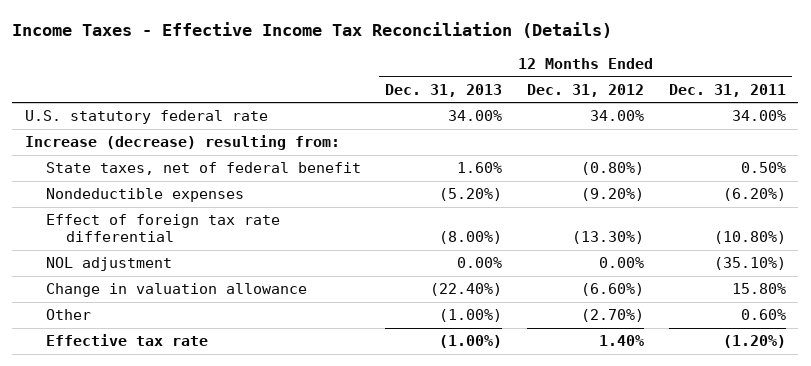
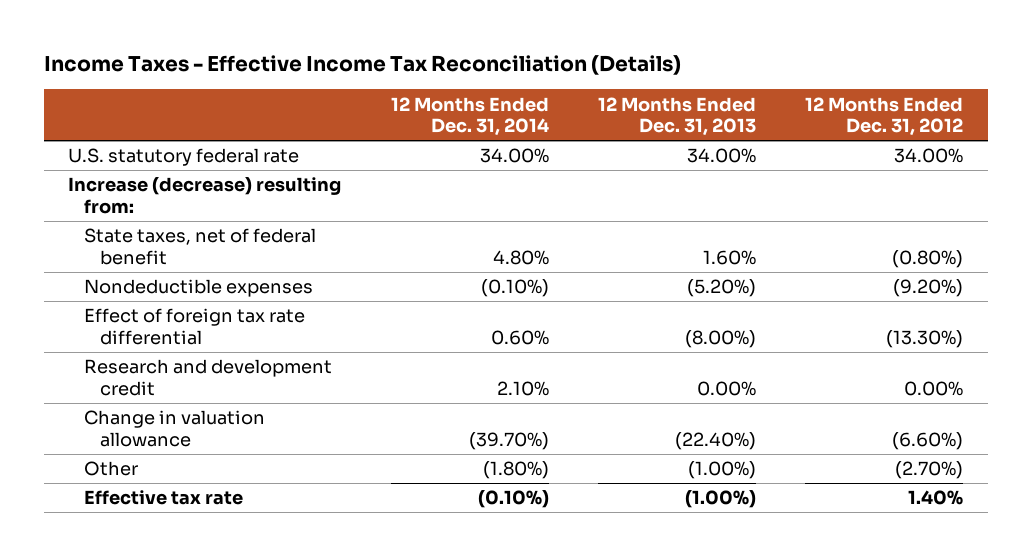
[668,83,786,97] Dec. 31, 2011 -> none
none -> [390,96,549,137] 12 Months Ended Dec. 31, 2014
[45,257,172,272] NOL adjustment -> none
none -> [83,359,332,396] Research and development credit

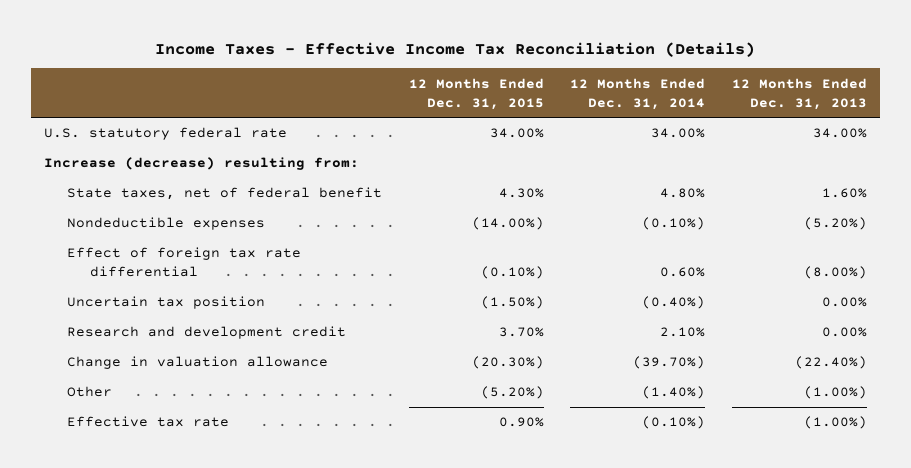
[805,96,964,137] 12 Months Ended Dec. 31, 2012 -> none
none -> [408,77,544,110] 12 Months Ended Dec. 31, 2015
none -> [67,296,266,310] Uncertain tax position
[482,461,549,480] (1.80%) -> [642,386,706,400] (1.40%)

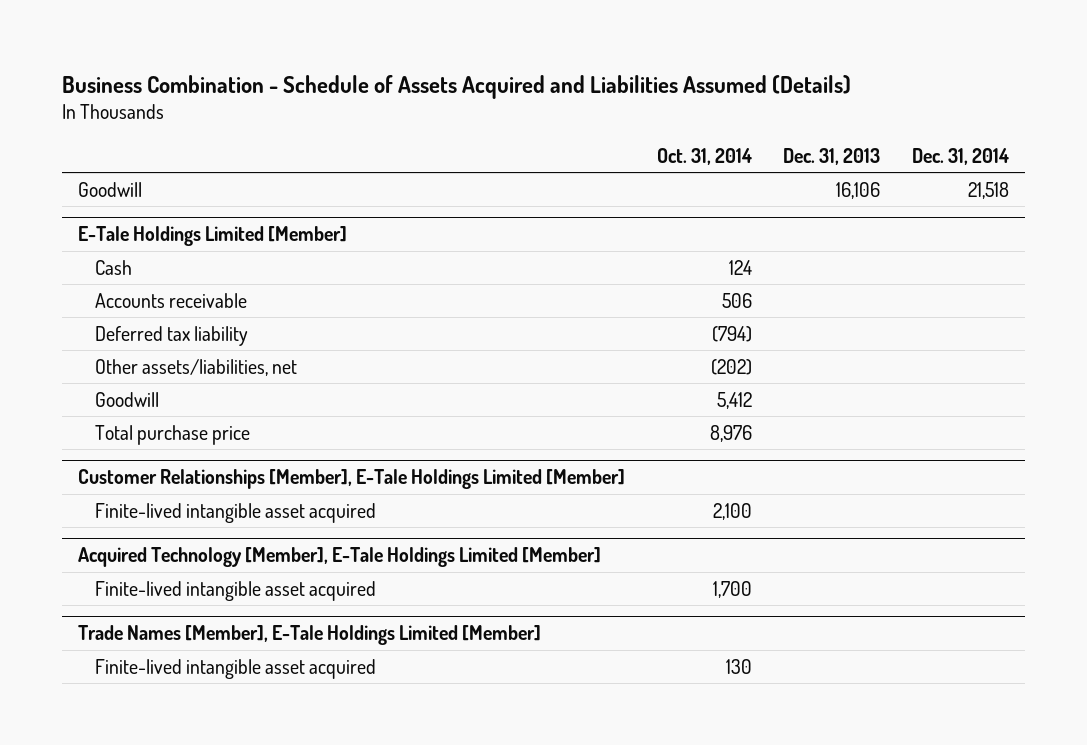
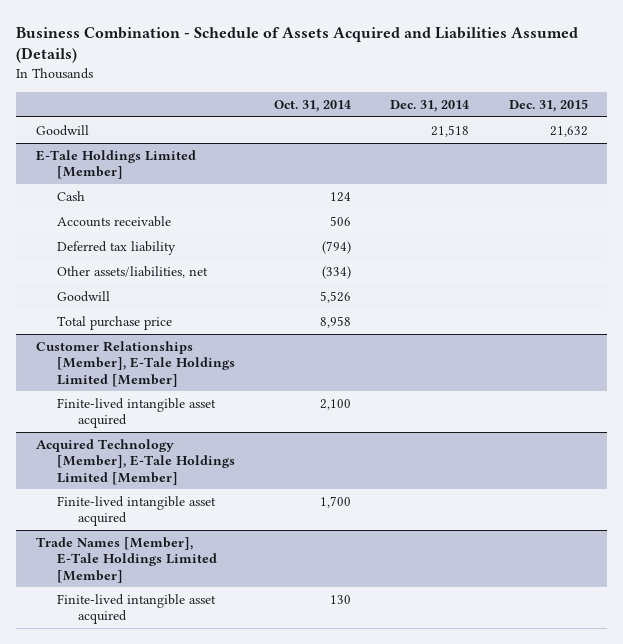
[783,147,881,165] Dec. 31, 2013 -> none
none -> [508,99,588,113] Dec. 31, 2015
[710,358,752,375] (202) -> [322,265,352,279] (334)
[716,391,752,409] 5,412 -> [320,290,352,303] 5,526
[709,424,752,442] 8,976 -> [320,315,352,328] 8,958

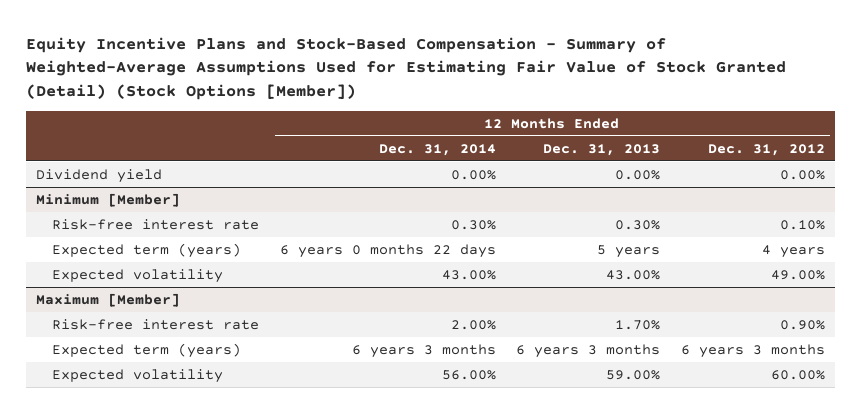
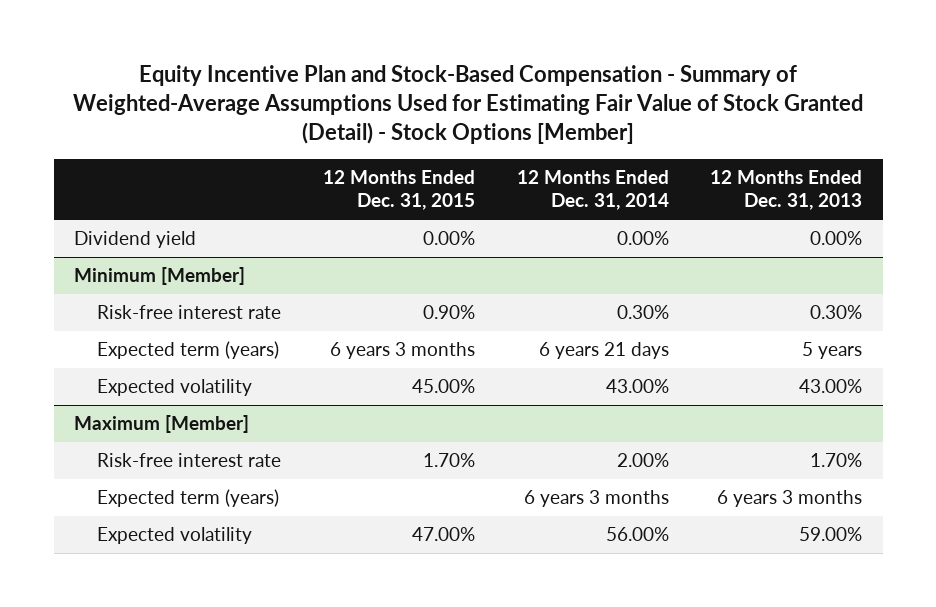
[26,37,787,100] Equity Incentive Plans and Stock-Based Compensation - Summary of Weighted-Average Assumptions Used for Estimating Fair Value of Stock Granted (Detail) (Stock Options [Member]) -> [73,65,864,145] Equity Incentive Plan and Stock-Based Compensation - Summary of Weighted-Average Assumptions Used for Estimating Fair Value of Stock Granted (Detail) - Stock Options [Member]
[707,143,825,156] Dec. 31, 2012 -> none
none -> [322,169,475,211] 12 Months Ended Dec. 31, 2015
[279,243,496,258] 6 years 0 months 22 days -> [538,341,669,359] 6 years 21 days

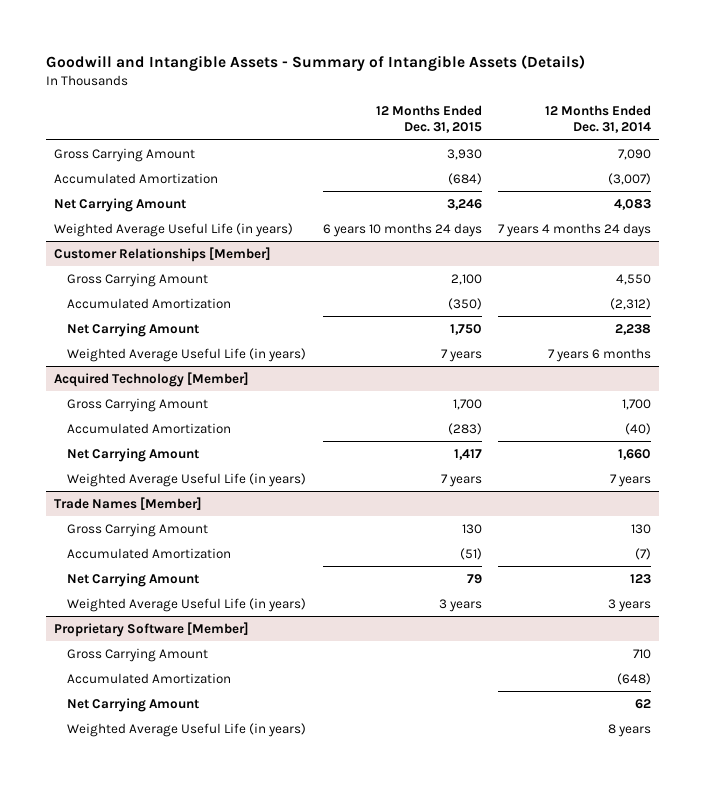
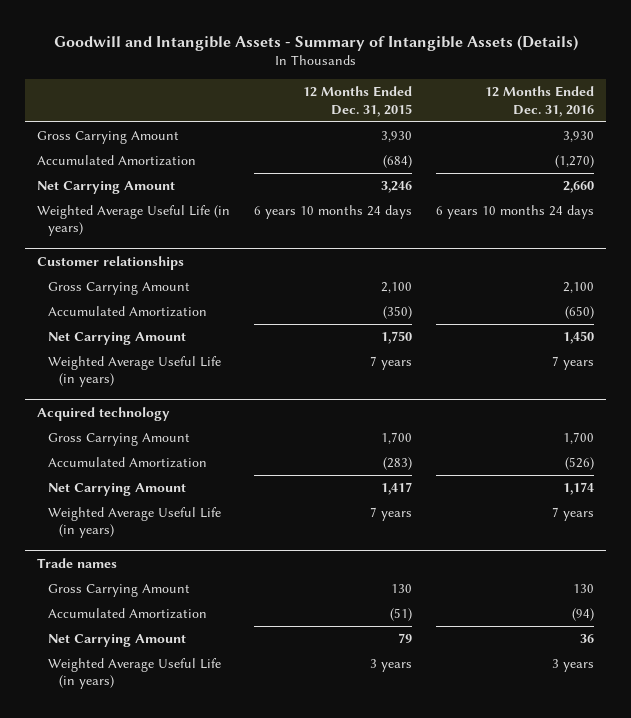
[544,105,651,134] 12 Months Ended Dec. 31, 2014 -> none
none -> [484,86,594,117] 12 Months Ended Dec. 31, 2016
[54,246,272,262] Customer Relationships [Member] -> [37,255,185,270] Customer relationships
[54,371,250,387] Acquired Technology [Member] -> [37,406,171,421] Acquired technology
[54,496,203,510] Trade Names [Member] -> [37,557,118,568] Trade names
[54,621,250,637] Proprietary Software [Member] -> none
[67,647,209,662] Gross Carrying Amount -> none
[67,672,232,684] Accumulated Amortization -> none
[67,697,200,712] Net Carrying Amount -> none
[67,722,307,737] Weighted Average Useful Life (in years) -> none

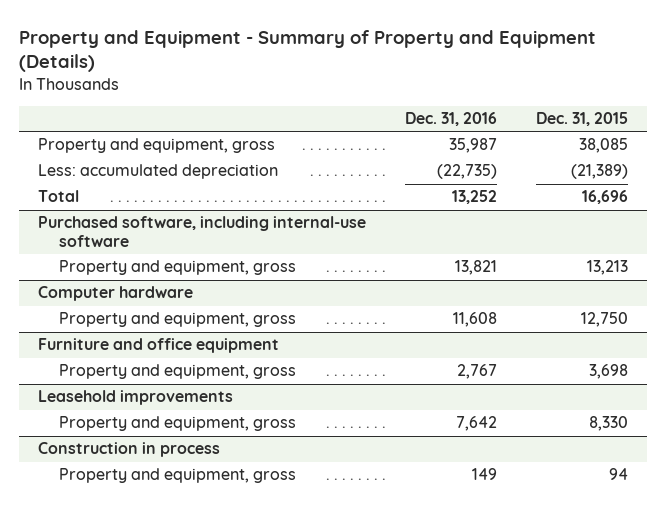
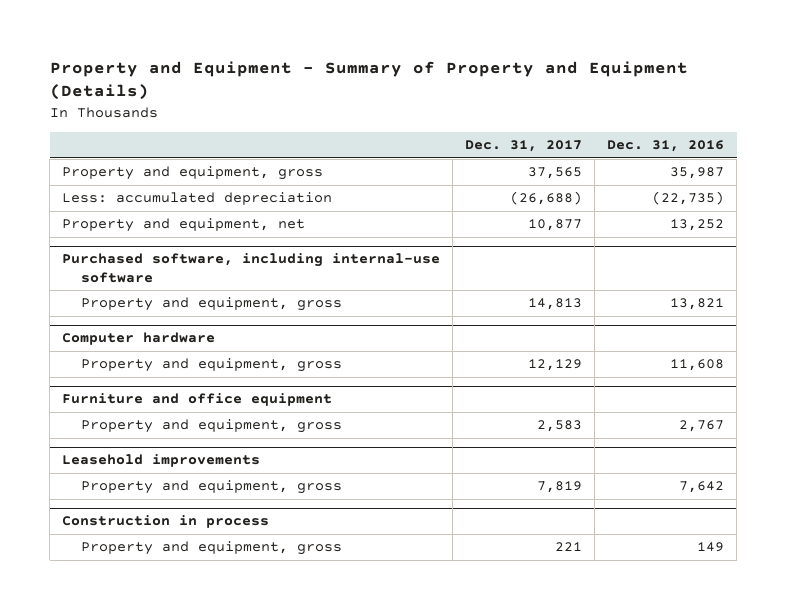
[535,112,628,127] Dec. 31, 2015 -> none
none -> [465,140,583,153] Dec. 31, 2017
[38,190,80,203] Total -> [62,218,306,233] Property and equipment, net

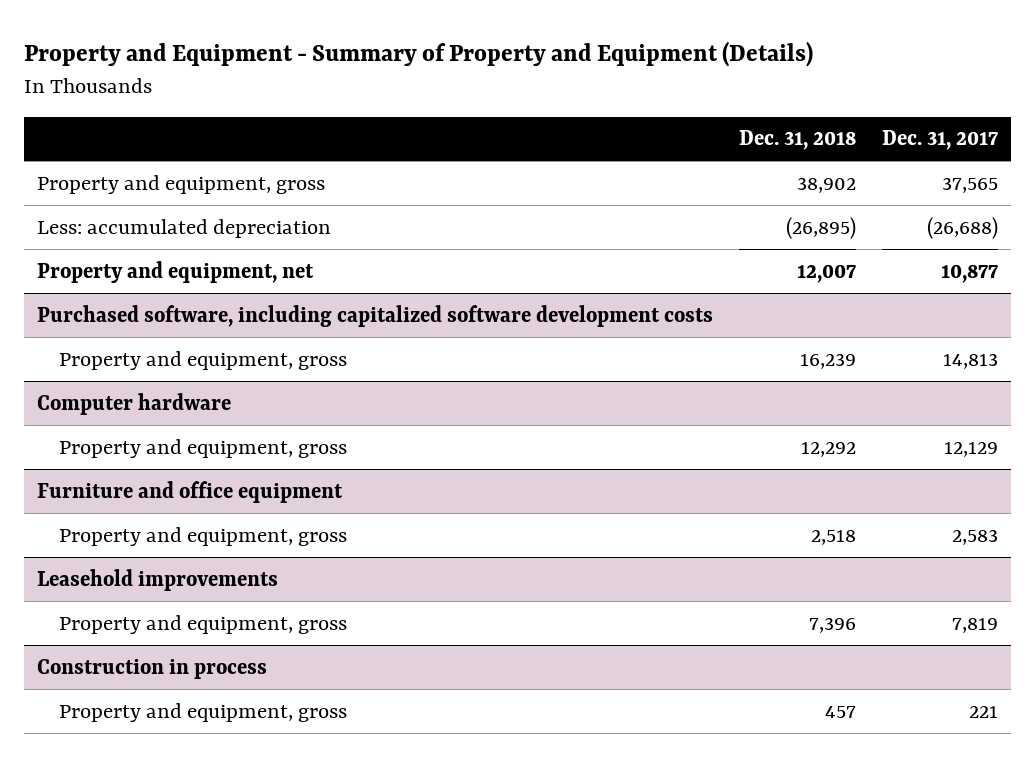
[607,140,725,153] Dec. 31, 2016 -> none
none -> [739,130,857,151] Dec. 31, 2018
[62,253,441,283] Purchased software, including internal-use software -> [37,304,714,327] Purchased software, including capitalized software development costs

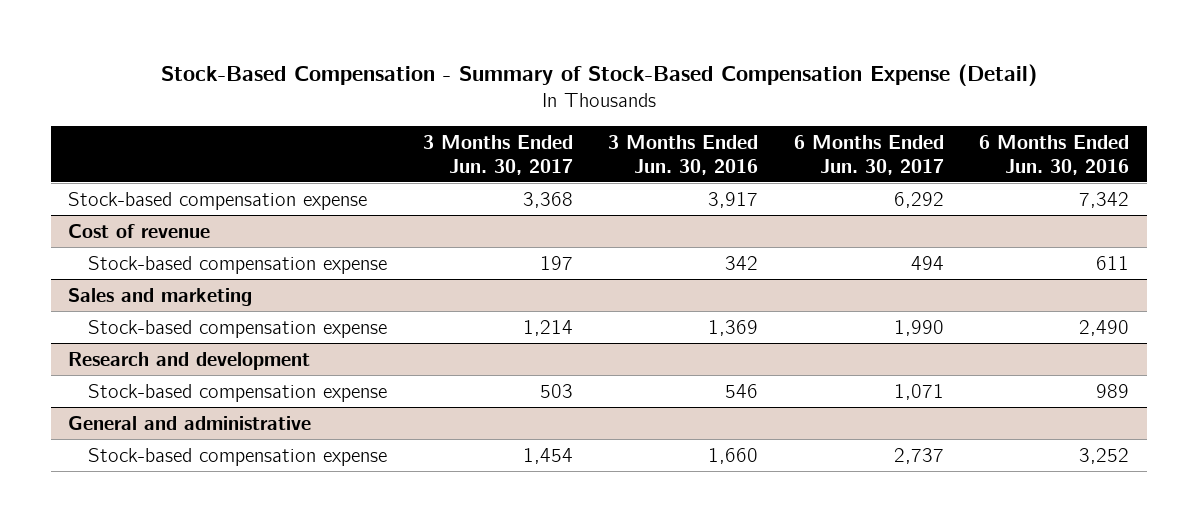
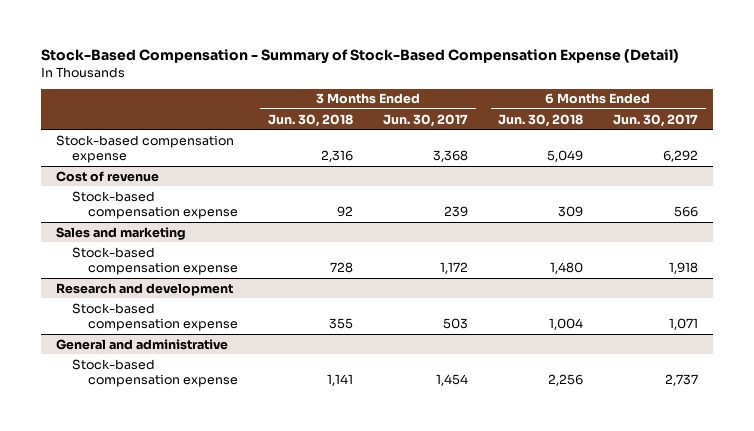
[608,134,759,175] 3 Months Ended Jun. 30, 2016 -> none
[978,134,1129,175] 6 Months Ended Jun. 30, 2016 -> none
none -> [267,113,353,127] Jun. 30, 2018
none -> [498,113,584,127] Jun. 30, 2018
[539,255,573,270] 197 -> [444,205,469,217] 239
[910,255,944,270] 494 -> [674,205,699,217] 566
[522,319,573,336] 1,214 -> [440,261,469,274] 1,172
[893,319,944,336] 1,990 -> [669,261,699,274] 1,918

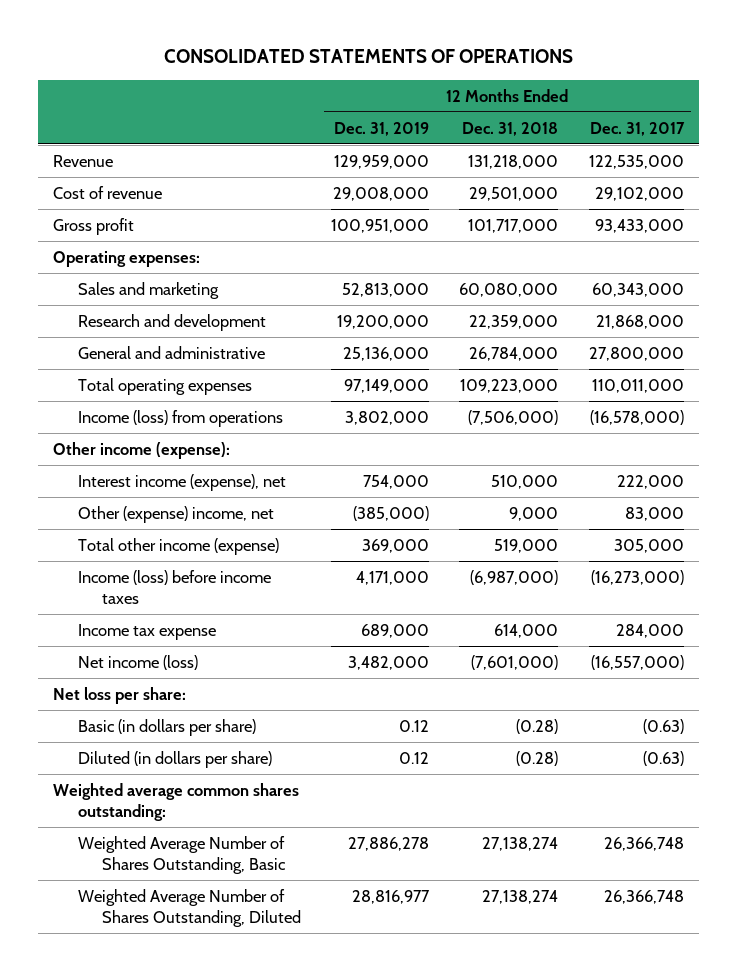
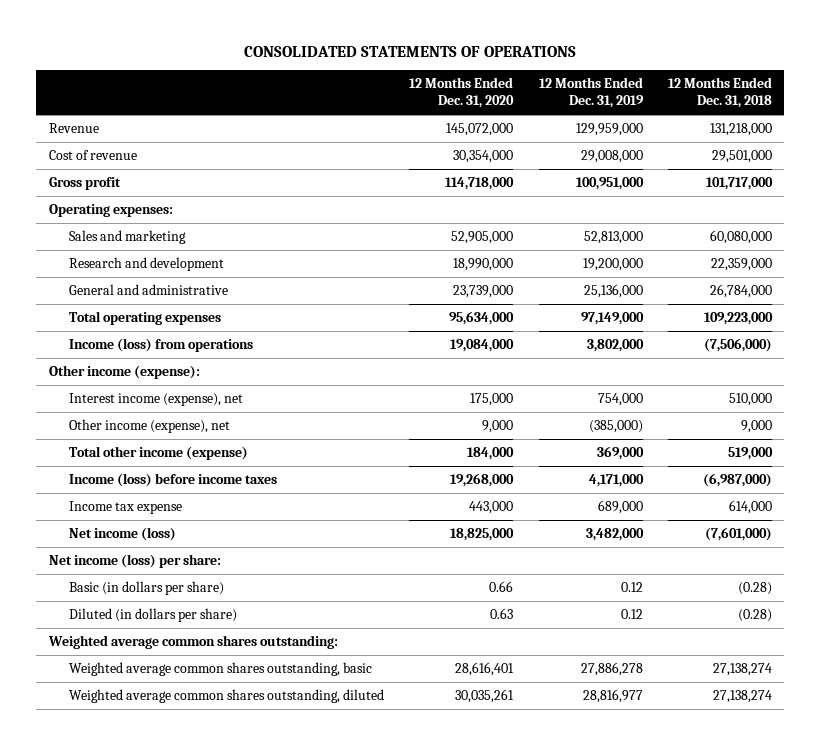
[589,121,685,136] Dec. 31, 2017 -> none
none -> [409,77,515,109] 12 Months Ended Dec. 31, 2020
[77,505,274,523] Other (expense) income, net -> [69,418,231,433] Other income (expense), net
[52,686,186,704] Net loss per share: -> [48,553,221,568] Net income (loss) per share:
[77,835,287,874] Weighted Average Number of Shares Outstanding, Basic -> [69,661,373,676] Weighted average common shares outstanding, basic
[77,888,302,927] Weighted Average Number of Shares Outstanding, Diluted -> [69,688,385,703] Weighted average common shares outstanding, diluted

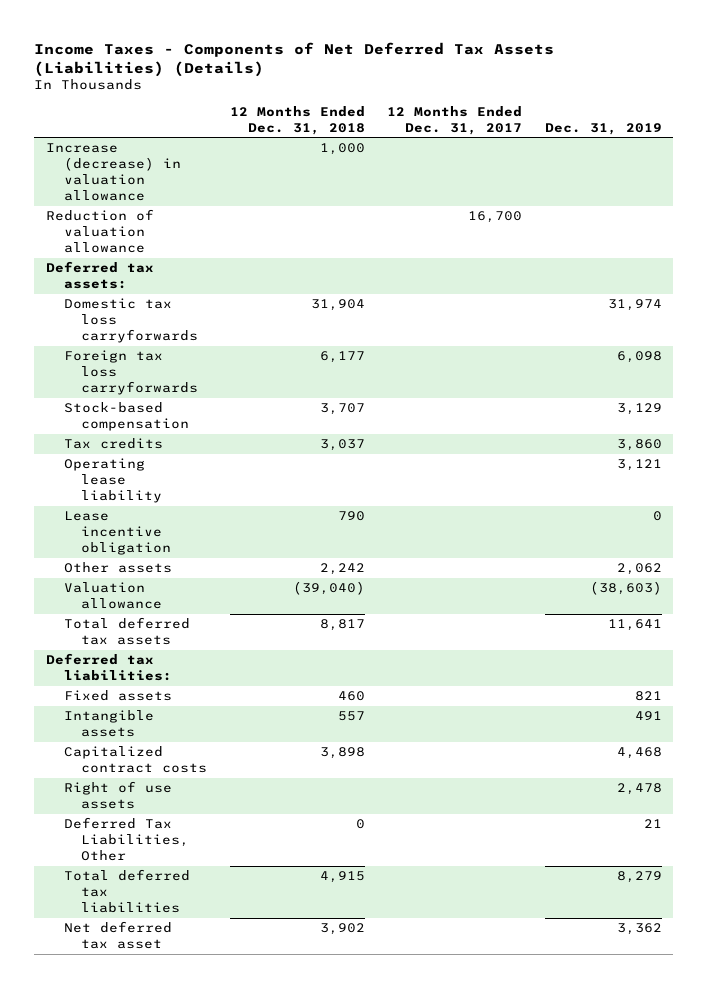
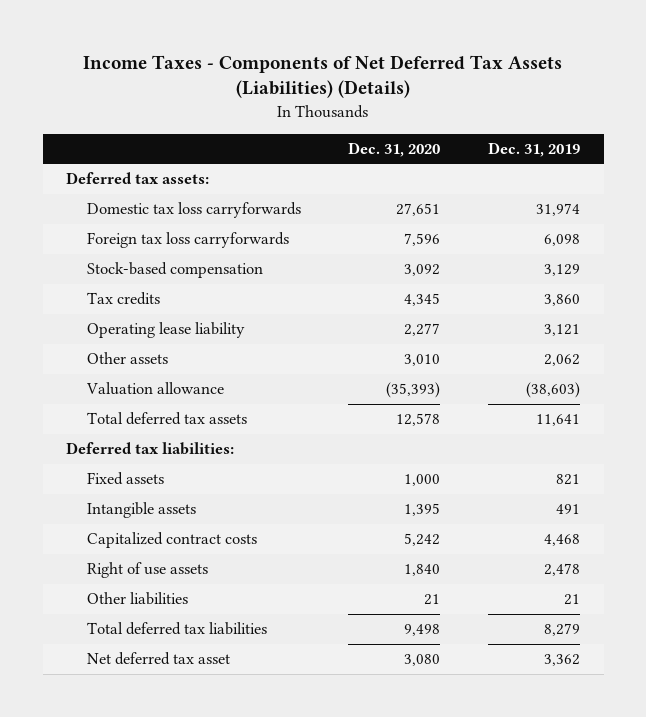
[229,105,365,135] 12 Months Ended Dec. 31, 2018 -> none
[387,105,523,135] 12 Months Ended Dec. 31, 2017 -> none
none -> [348,142,441,158] Dec. 31, 2020
[45,143,181,201] Increase (decrease) in valuation allowance -> none
[45,209,154,254] Reduction of valuation allowance -> none
[63,511,172,556] Lease incentive obligation -> none
[63,817,190,862] Deferred Tax Liabilities, Other -> [86,592,188,606] Other liabilities

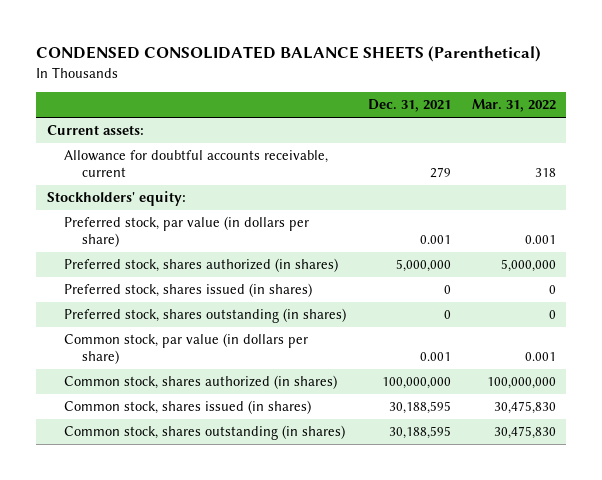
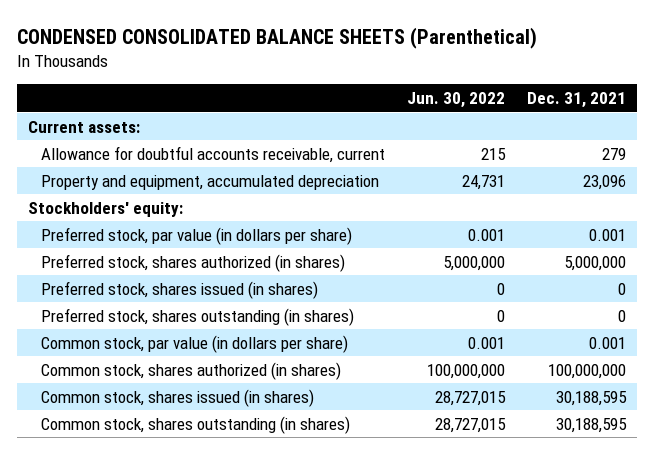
[471,99,556,113] Mar. 31, 2022 -> none
none -> [407,92,506,109] Jun. 30, 2022
none -> [41,174,380,190] Property and equipment, accumulated depreciation

